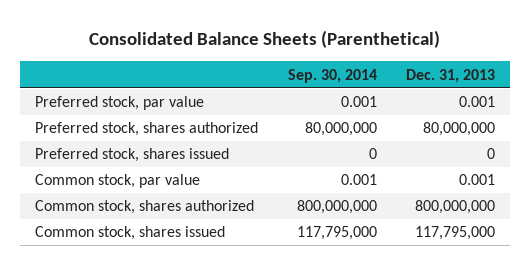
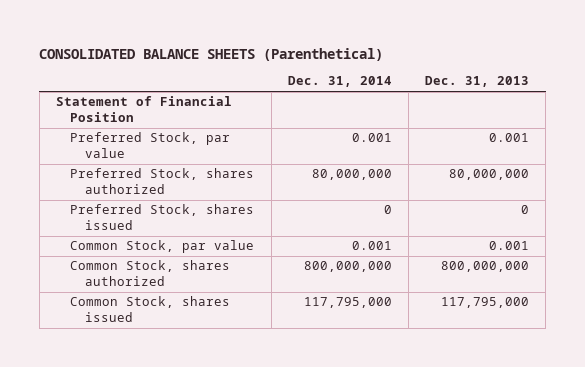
[89,30,441,49] Consolidated Balance Sheets (Parenthetical) -> [39,47,384,61] CONSOLIDATED BALANCE SHEETS (Parenthetical)
[287,68,377,83] Sep. 30, 2014 -> none
none -> [287,76,392,88] Dec. 31, 2014
none -> [56,96,233,123] Statement of Financial Position
[35,96,205,111] Preferred stock, par value -> [70,132,231,159] Preferred Stock, par value
[35,122,259,137] Preferred stock, shares authorized -> [70,168,255,195] Preferred Stock, shares authorized
[35,148,230,163] Preferred stock, shares issued -> [70,204,255,231] Preferred Stock, shares issued
[35,174,201,189] Common stock, par value -> [70,240,255,254] Common Stock, par value
[35,200,255,215] Common stock, shares authorized -> [70,260,231,287] Common Stock, shares authorized
[35,226,226,241] Common stock, shares issued -> [70,296,231,323] Common Stock, shares issued

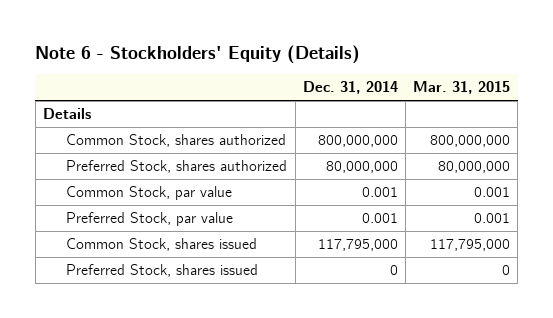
[39,47,384,61] CONSOLIDATED BALANCE SHEETS (Parenthetical) -> [35,44,361,64] Note 6 - Stockholders' Equity (Details)
[425,76,530,88] Dec. 31, 2013 -> none
none -> [413,81,511,95] Mar. 31, 2015
[56,96,233,123] Statement of Financial Position -> none
none -> [42,108,91,120] Details
[70,260,231,287] Common Stock, shares authorized -> [66,134,287,148] Common Stock, shares authorized
[70,132,231,159] Preferred Stock, par value -> [66,212,234,227] Preferred Stock, par value
[70,204,255,231] Preferred Stock, shares issued -> [66,264,259,278] Preferred Stock, shares issued

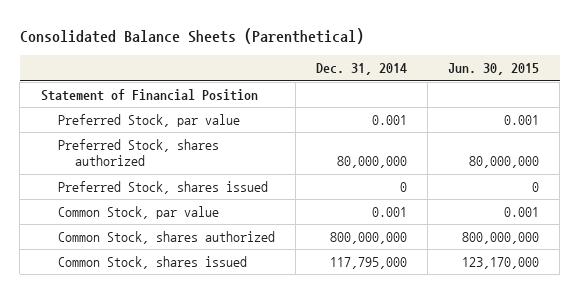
[35,44,361,64] Note 6 - Stockholders' Equity (Details) -> [19,28,364,45] Consolidated Balance Sheets (Parenthetical)
[413,81,511,95] Mar. 31, 2015 -> none
none -> [448,63,540,76] Jun. 30, 2015
[42,108,91,120] Details -> none
none -> [40,89,258,102] Statement of Financial Position
[66,212,234,227] Preferred Stock, par value -> [57,114,240,128] Preferred Stock, par value
[66,264,259,278] Preferred Stock, shares issued -> [57,181,268,195] Preferred Stock, shares issued
[66,134,287,148] Common Stock, shares authorized -> [57,231,275,245] Common Stock, shares authorized

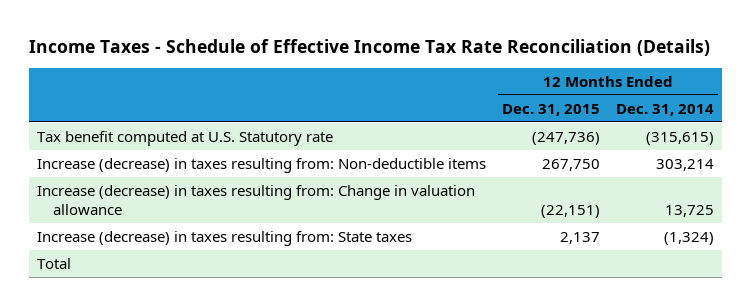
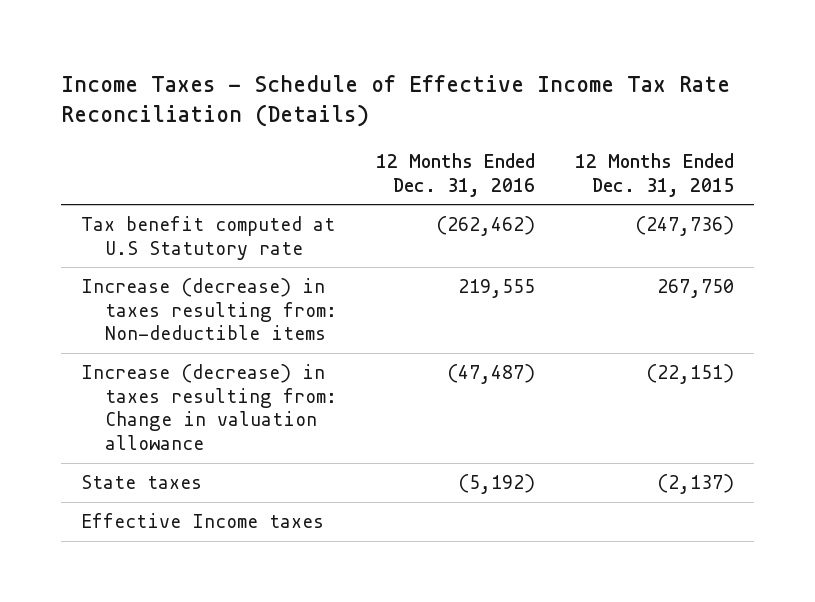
[616,103,715,116] Dec. 31, 2014 -> none
none -> [376,153,536,197] 12 Months Ended Dec. 31, 2016
[37,131,334,147] Tax benefit computed at U.S. Statutory rate -> [81,216,336,260] Tax benefit computed at U.S Statutory rate
[37,231,413,247] Increase (decrease) in taxes resulting from: State taxes -> [81,475,203,490] State taxes
[560,232,601,245] 2,137 -> [657,474,735,495] (2,137)
[37,258,72,270] Total -> [81,513,325,529] Effective Income taxes

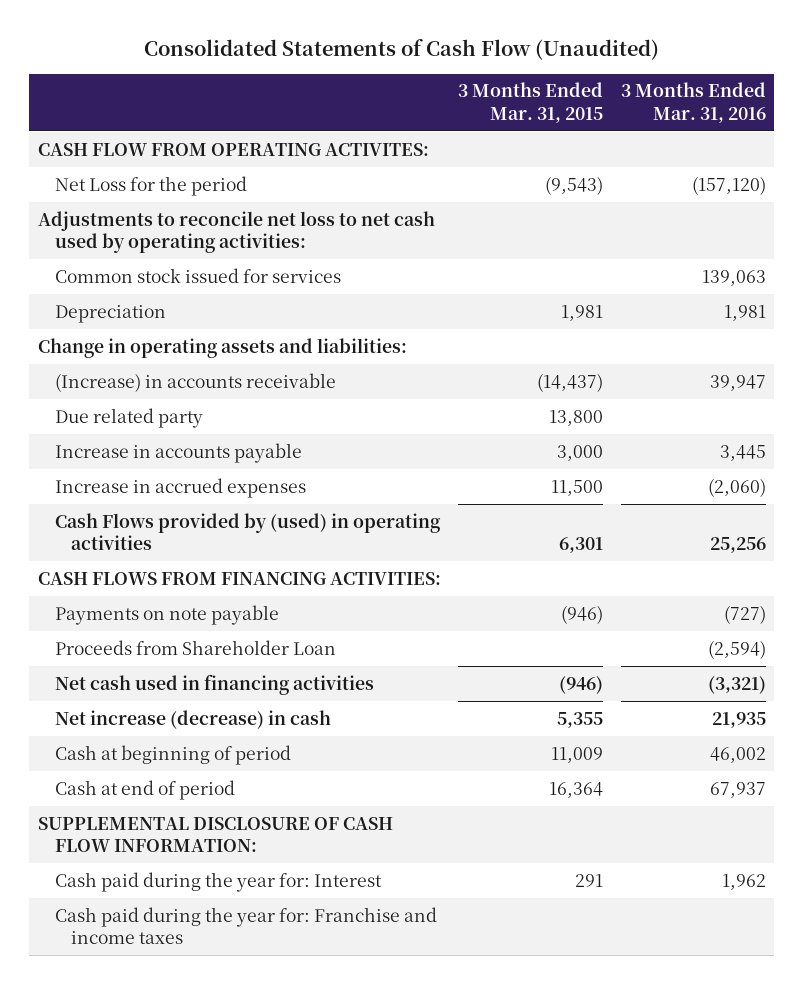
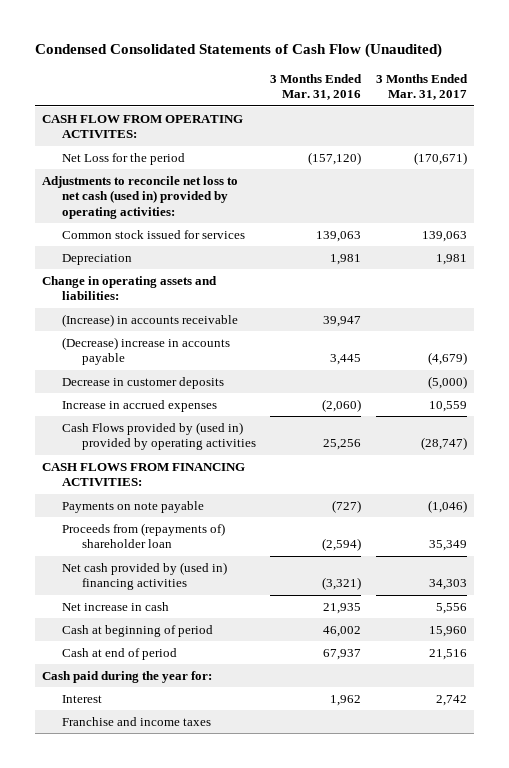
[143,39,659,61] Consolidated Statements of Cash Flow (Unaudited) -> [34,43,442,59] Condensed Consolidated Statements of Cash Flow (Unaudited)
[458,82,604,123] 3 Months Ended Mar. 31, 2015 -> none
none -> [375,74,468,101] 3 Months Ended Mar. 31, 2017
[37,210,435,254] Adjustments to reconcile net loss to net cash used by operating activities: -> [41,175,238,219] Adjustments to reconcile net loss to net cash (used in) provided by operating activities:
[54,407,203,428] Due related party -> none
[54,442,302,463] Increase in accounts payable -> [61,336,230,366] (Decrease) increase in accounts payable
none -> [61,376,224,389] Decrease in customer deposits
[54,512,441,551] Cash Flows provided by (used) in operating activities -> [61,421,256,451] Cash Flows provided by (used in) provided by operating activities
[54,639,336,655] Proceeds from Shareholder Loan -> [61,522,225,549] Proceeds from (repayments of) shareholder loan
[54,673,374,695] Net cash used in financing activities -> [61,561,227,591] Net cash provided by (used in) financing activities
[54,709,331,729] Net increase (decrease) in cash -> [61,601,169,611] Net increase in cash
[37,816,393,853] SUPPLEMENTAL DISCLOSURE OF CASH FLOW INFORMATION: -> none
none -> [41,670,212,683] Cash paid during the year for:
[54,871,382,892] Cash paid during the year for: Interest -> [61,694,102,703] Interest
[54,906,437,945] Cash paid during the year for: Franchise and income taxes -> [61,716,211,726] Franchise and income taxes

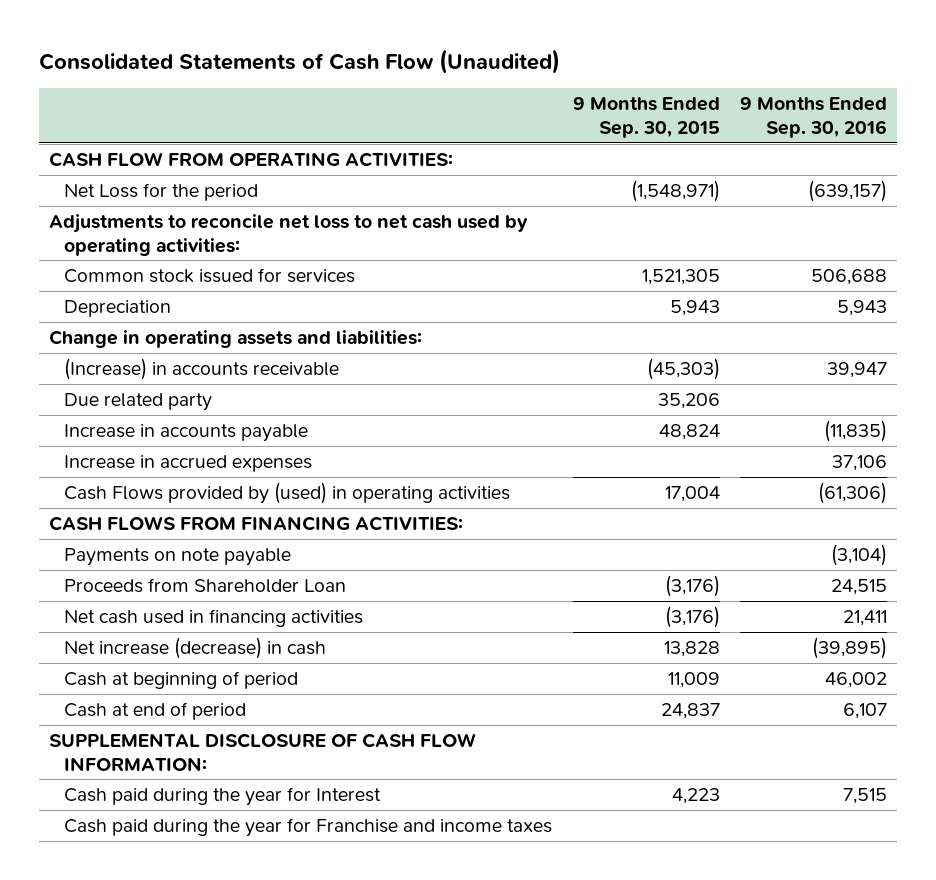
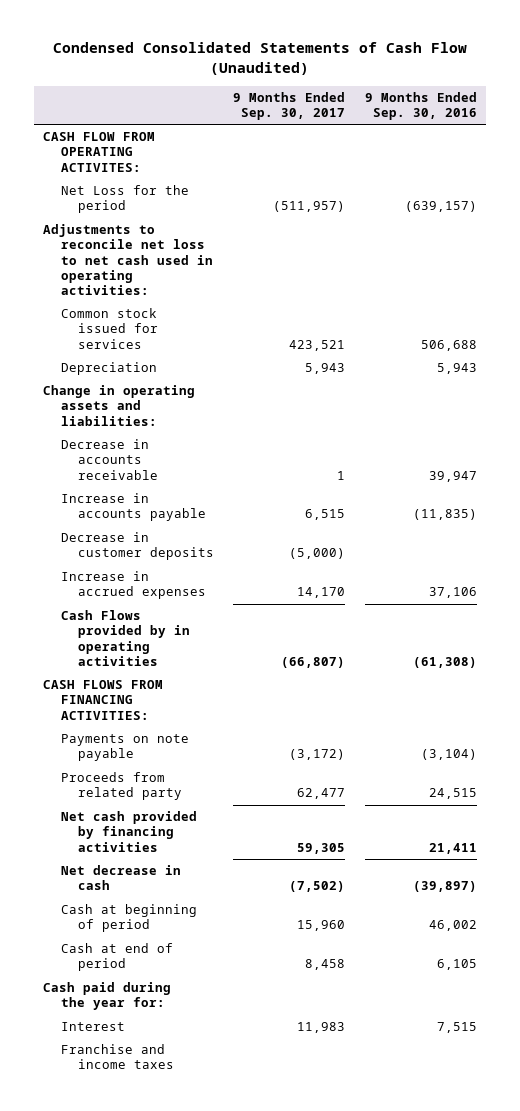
[38,48,560,74] Consolidated Statements of Cash Flow (Unaudited) -> [52,42,467,75] Condensed Consolidated Statements of Cash Flow (Unaudited)
[572,97,720,138] 9 Months Ended Sep. 30, 2015 -> none
none -> [233,91,346,121] 9 Months Ended Sep. 30, 2017
[49,151,454,167] CASH FLOW FROM OPERATING ACTIVITIES: -> [43,132,156,172] CASH FLOW FROM OPERATING ACTIVITES:
[49,213,529,256] Adjustments to reconcile net loss to net cash used by operating activities: -> [43,224,213,296] Adjustments to reconcile net loss to net cash used in operating activities:
[64,392,213,411] Due related party -> none
[64,357,340,380] (Increase) in accounts receivable -> [60,439,159,480] Decrease in accounts receivable
none -> [60,532,215,561] Decrease in customer deposits
[64,481,511,504] Cash Flows provided by (used) in operating activities -> [60,610,191,666] Cash Flows provided by in operating activities
[818,481,888,504] (61,306) -> [412,656,477,668] (61,308)
[64,577,347,593] Proceeds from Shareholder Loan -> [60,772,183,801] Proceeds from related party
[64,608,364,627] Net cash used in financing activities -> [60,811,197,852] Net cash provided by financing activities
[64,636,327,659] Net increase (decrease) in cash -> [60,865,181,891] Net decrease in cash
[812,636,888,659] (39,895) -> [412,881,477,893] (39,897)
[49,732,477,771] SUPPLEMENTAL DISCLOSURE OF CASH FLOW INFORMATION: -> none
[843,702,888,719] 6,107 -> [436,959,477,971] 6,105
none -> [43,982,172,1011] Cash paid during the year for:
[64,786,382,806] Cash paid during the year for Interest -> [60,1022,125,1032] Interest
[64,817,553,837] Cash paid during the year for Franchise and income taxes -> [60,1044,175,1070] Franchise and income taxes

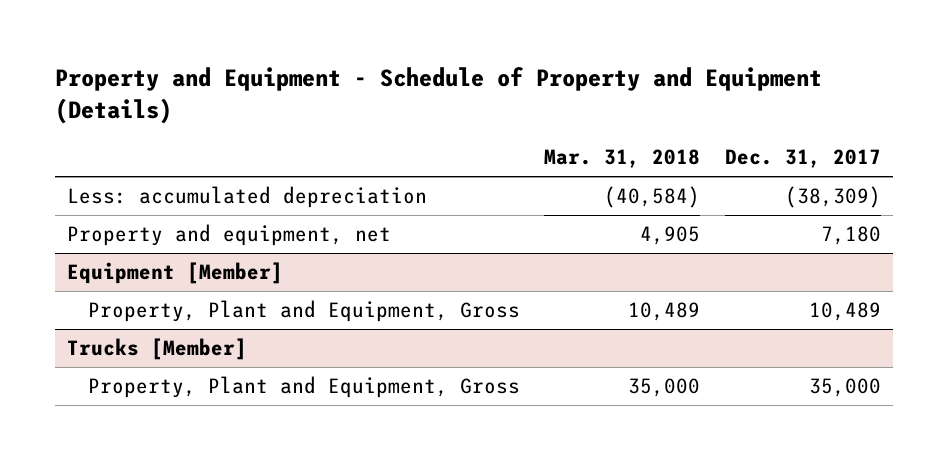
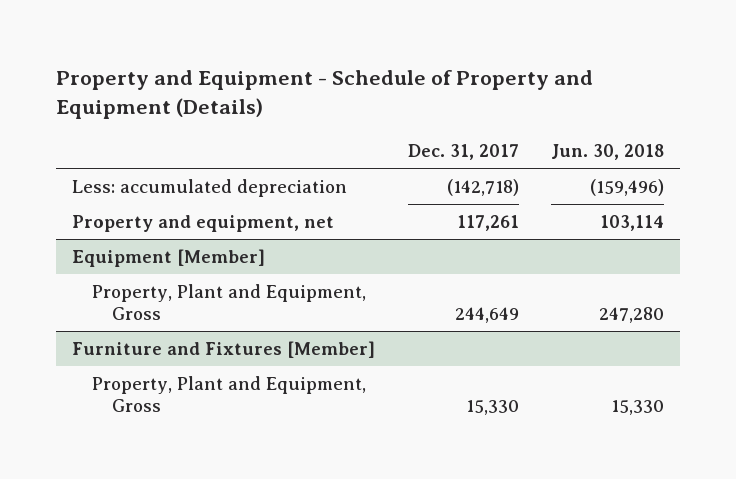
[544,149,701,169] Mar. 31, 2018 -> none
none -> [550,144,664,161] Jun. 30, 2018
[784,186,881,209] (38,309) -> [446,178,519,196] (142,718)
[820,226,881,246] 7,180 -> [456,214,519,231] 117,261
[66,338,247,361] Trucks [Member] -> none
[808,302,881,322] 10,489 -> [454,307,519,324] 244,649
none -> [72,340,376,358] Furniture and Fixtures [Member]
[808,378,881,398] 35,000 -> [465,400,519,416] 15,330

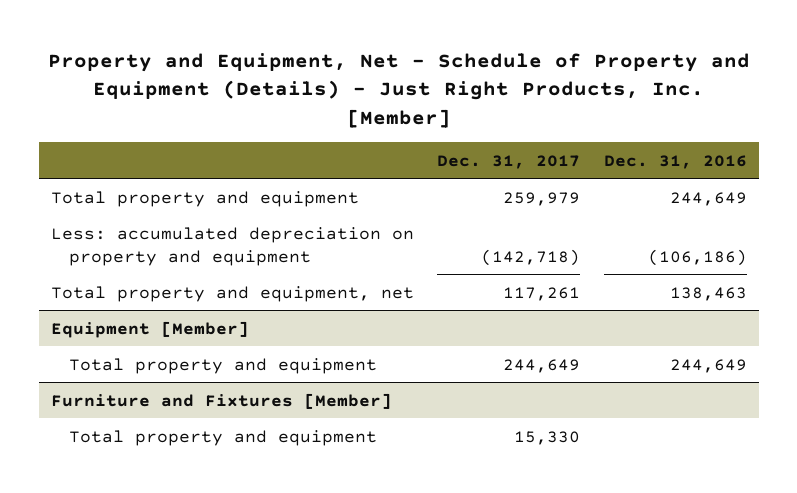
[56,70,594,120] Property and Equipment - Schedule of Property and Equipment (Details) -> [47,53,750,128] Property and Equipment, Net - Schedule of Property and Equipment (Details) - Just Right Products, Inc. [Member]
[550,144,664,161] Jun. 30, 2018 -> none
none -> [603,154,747,169] Dec. 31, 2016
none -> [50,190,359,207] Total property and equipment
[72,178,348,197] Less: accumulated depreciation -> [50,226,414,266] Less: accumulated depreciation on property and equipment
[72,214,335,232] Property and equipment, net -> [50,285,414,302] Total property and equipment, net
[92,283,367,321] Property, Plant and Equipment, Gross -> [68,357,377,374] Total property and equipment
[92,375,367,413] Property, Plant and Equipment, Gross -> [68,429,377,446] Total property and equipment

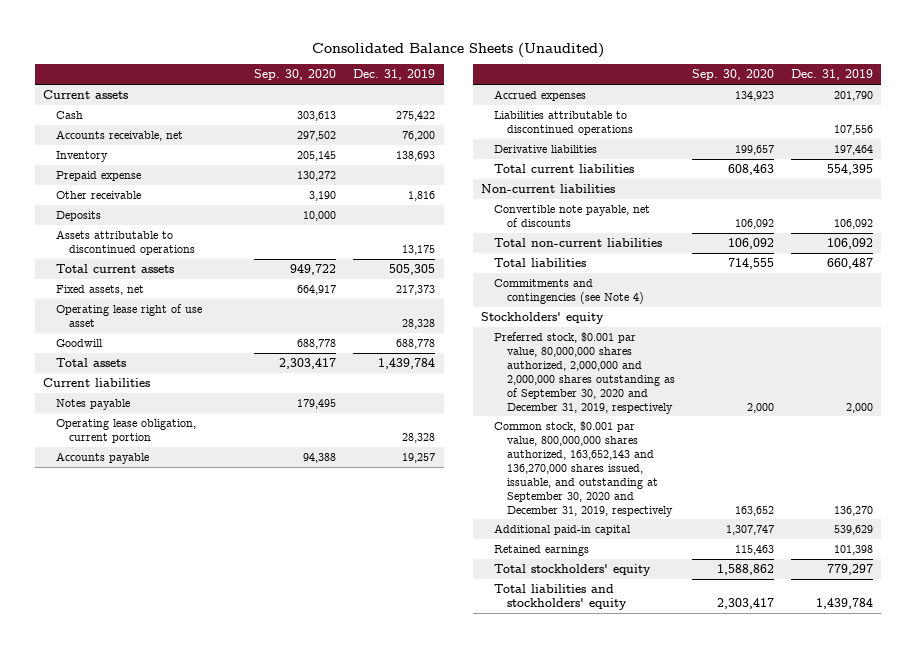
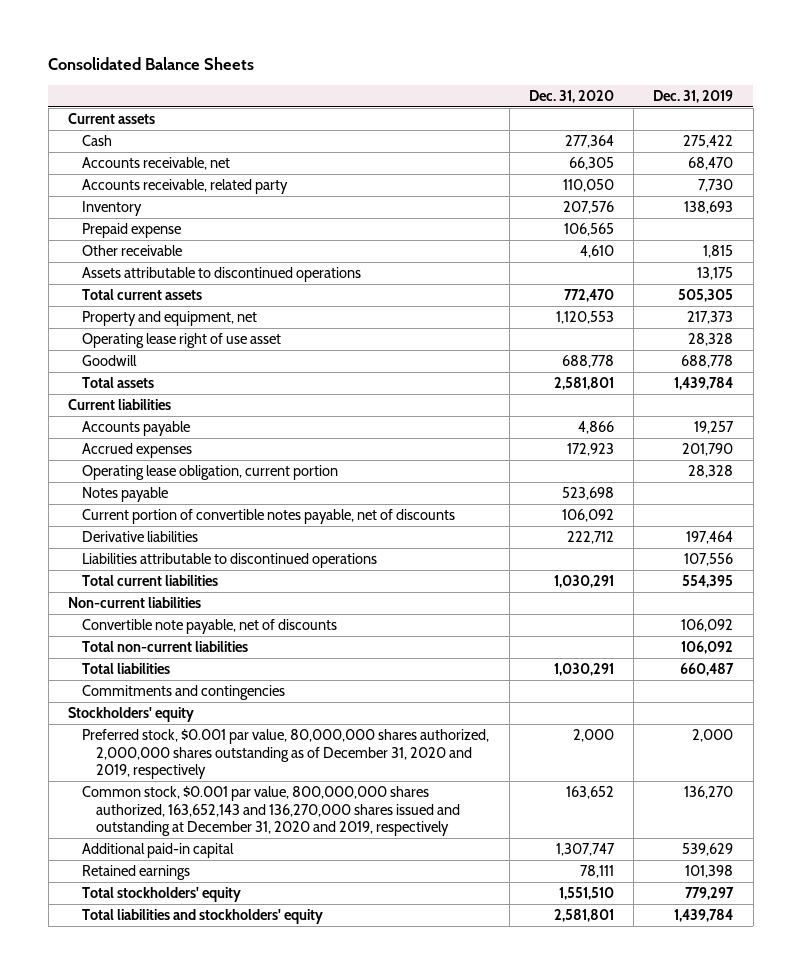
[312,42,605,58] Consolidated Balance Sheets (Unaudited) -> [48,57,255,71] Consolidated Balance Sheets
[254,69,337,81] Sep. 30, 2020 -> none
none -> [528,89,614,103] Dec. 31, 2020
[402,130,436,141] 76,200 -> [688,157,734,171] 68,470
none -> [82,179,289,195] Accounts receivable, related party
[56,210,102,221] Deposits -> none
[408,190,436,201] 1,816 -> [703,245,734,259] 1,815
[56,284,145,295] Fixed assets, net -> [82,311,258,327] Property and equipment, net
[56,418,197,443] Operating lease obligation, current portion -> [82,465,339,481] Operating lease obligation, current portion
[56,398,131,410] Notes payable -> [82,487,169,503] Notes payable
none -> [82,509,456,525] Current portion of convertible notes payable, net of discounts
[493,110,633,135] Liabilities attributable to discontinued operations -> [82,553,378,569] Liabilities attributable to discontinued operations
[493,278,644,304] Commitments and contingencies (see Note 4) -> [82,685,286,701] Commitments and contingencies
[493,331,675,414] Preferred stock, $0.001 par value, 80,000,000 shares authorized, 2,000,000 and 2,000,000 shares outstanding as of September 30, 2020 and December 31, 2019, respectively -> [82,729,490,780] Preferred stock, $0.001 par value, 80,000,000 shares authorized, 2,000,000 shares outstanding as of December 31, 2020 and 2019, respectively
[493,420,673,517] Common stock, $0.001 par value, 800,000,000 shares authorized, 163,652,143 and 136,270,000 shares issued, issuable, and outstanding at September 30, 2020 and December 31, 2019, respectively -> [82,786,461,837] Common stock, $0.001 par value, 800,000,000 shares authorized, 163,652,143 and 136,270,000 shares issued and outstanding at December 31, 2020 and 2019, respectively

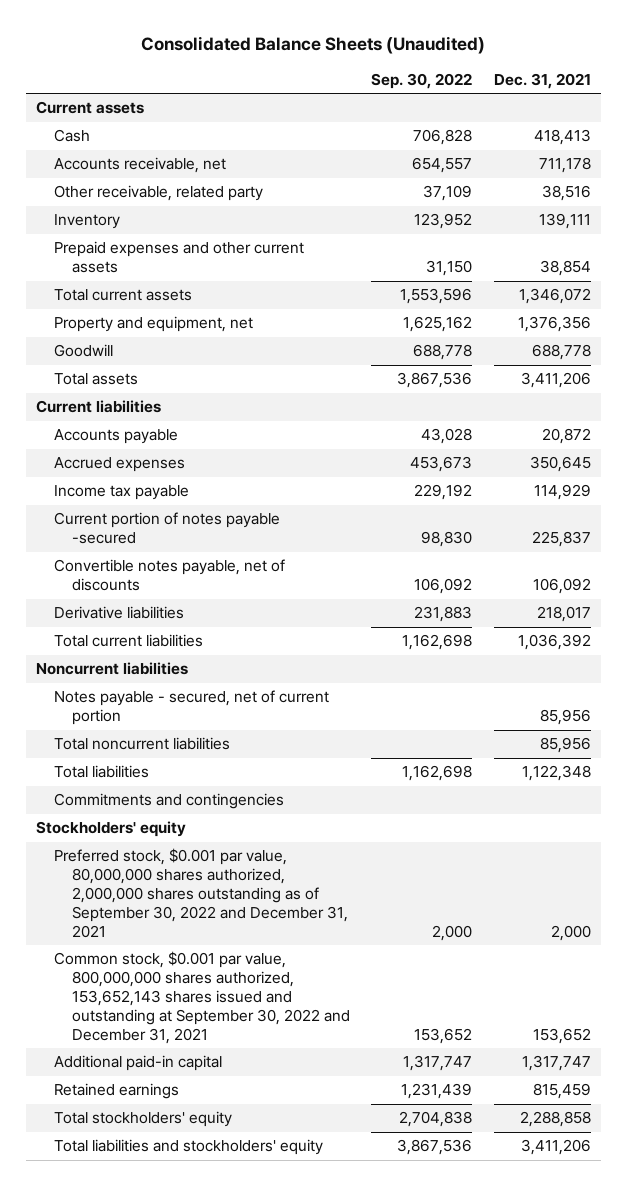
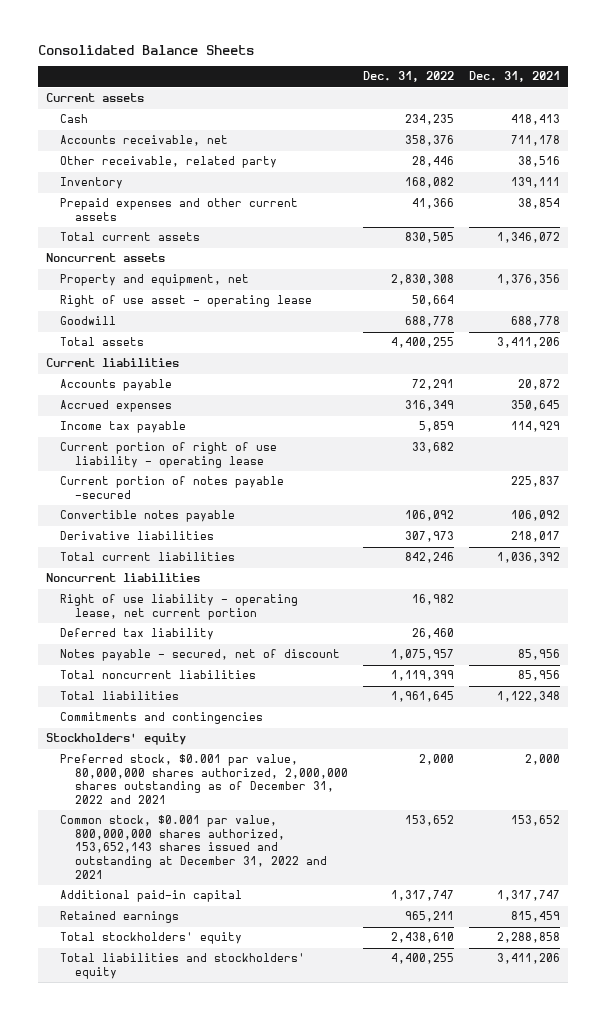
[141,35,486,54] Consolidated Balance Sheets (Unaudited) -> [38,45,255,56] Consolidated Balance Sheets
[371,72,473,89] Sep. 30, 2022 -> none
none -> [363,71,455,83] Dec. 31, 2022
none -> [45,253,165,263] Noncurrent assets
none -> [60,295,313,308] Right of use asset - operating lease
none -> [60,442,278,468] Current portion of right of use liability - operating lease
[54,559,286,592] Convertible notes payable, net of discounts -> [60,510,236,523] Convertible notes payable
none -> [60,594,299,620] Right of use liability - operating lease, net current portion
none -> [60,628,215,641] Deferred tax liability
[54,690,330,726] Notes payable - secured, net of current portion -> [60,649,341,662] Notes payable - secured, net of discount
[54,848,348,938] Preferred stock, $0.001 par value, 80,000,000 shares authorized, 2,000,000 shares outstanding as of September 30, 2022 and December 31, 2021 -> [60,754,348,805] Preferred stock, $0.001 par value, 80,000,000 shares authorized, 2,000,000 shares outstanding as of December 31, 2022 and 2021
[54,951,350,1044] Common stock, $0.001 par value, 800,000,000 shares authorized, 153,652,143 shares issued and outstanding at September 30, 2022 and December 31, 2021 -> [60,815,327,879] Common stock, $0.001 par value, 800,000,000 shares authorized, 153,652,143 shares issued and outstanding at December 31, 2022 and 2021

